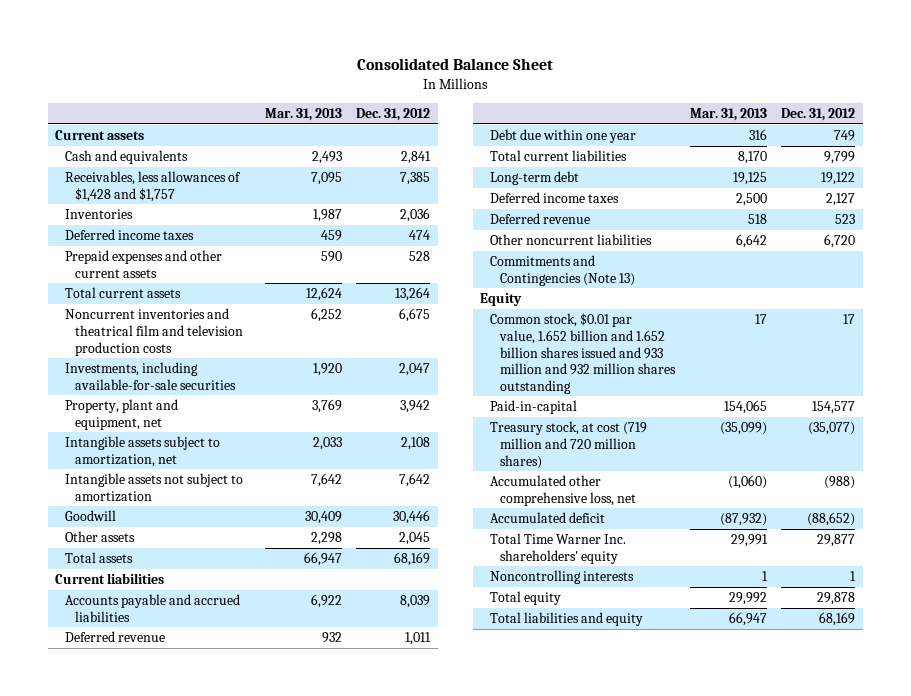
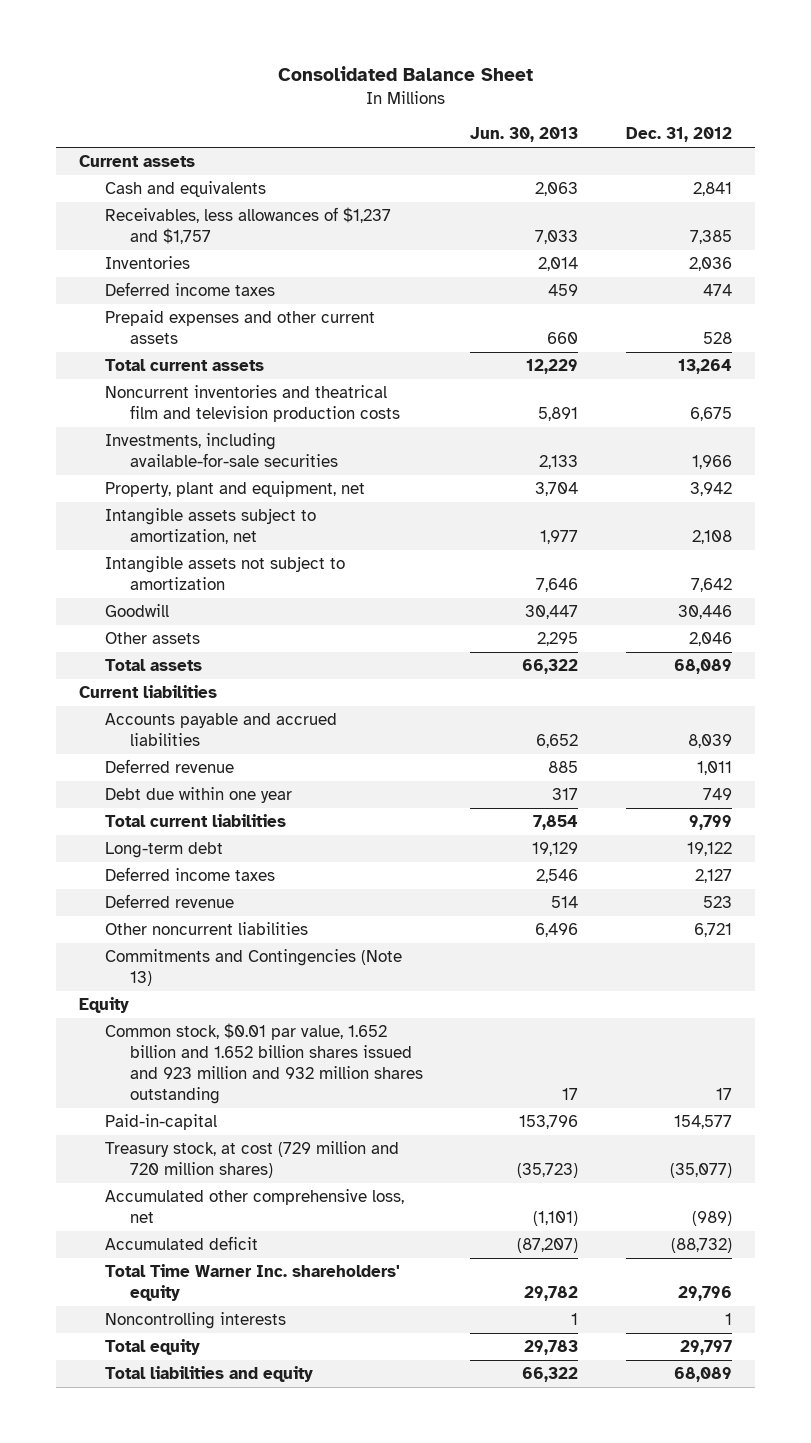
[264,108,342,122] Mar. 31, 2013 -> none
none -> [470,127,579,143] Jun. 30, 2013
[65,171,242,202] Receivables, less allowances of $1,428 and $1,757 -> [104,207,391,245] Receivables, less allowances of $1,237 and $1,757
[399,363,431,377] 2,047 -> [691,455,732,470] 1,966
[399,532,431,546] 2,045 -> [688,632,732,647] 2,046
[394,552,431,567] 68,169 -> [673,659,732,675] 68,089
[824,234,856,249] 6,720 -> [693,923,732,938] 6,721
[490,313,677,394] Common stock, $0.01 par value, 1.652 billion and 1.652 billion shares issued and 933 million and 932 million shares outstanding -> [104,1023,424,1105] Common stock, $0.01 par value, 1.652 billion and 1.652 billion shares issued and 923 million and 932 million shares outstanding
[490,421,648,469] Treasury stock, at cost (719 million and 720 million shares) -> [104,1141,399,1179] Treasury stock, at cost (729 million and 720 million shares)
[824,476,856,490] (988) -> [691,1211,732,1227] (989)
[807,512,856,527] (88,652) -> [670,1238,732,1254] (88,732)
[817,534,856,548] 29,877 -> [677,1286,732,1302] 29,796
[817,592,856,606] 29,878 -> [679,1340,732,1356] 29,797
[819,612,856,627] 68,169 -> [673,1367,732,1383] 68,089

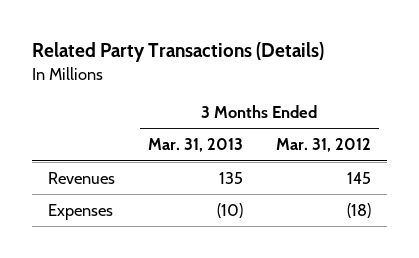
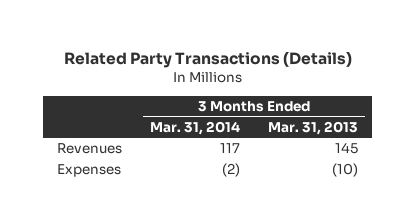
[275,138,371,153] Mar. 31, 2012 -> none
none -> [150,120,241,135] Mar. 31, 2014
[219,171,244,184] 135 -> [335,142,359,155] 145

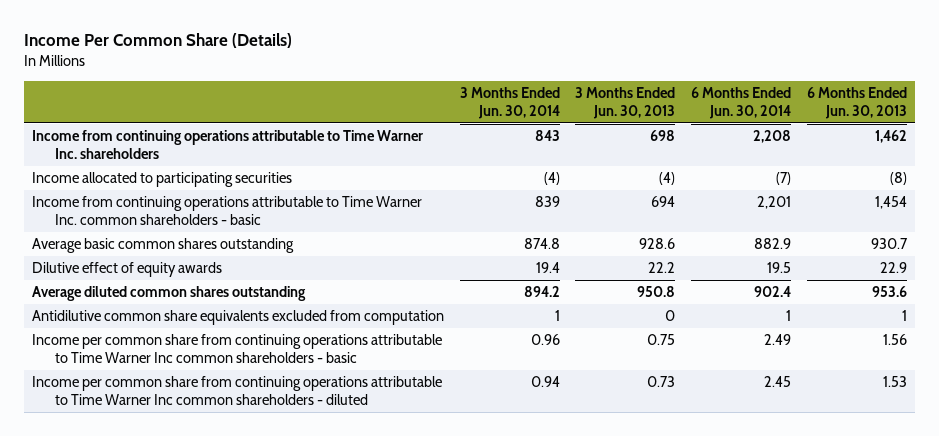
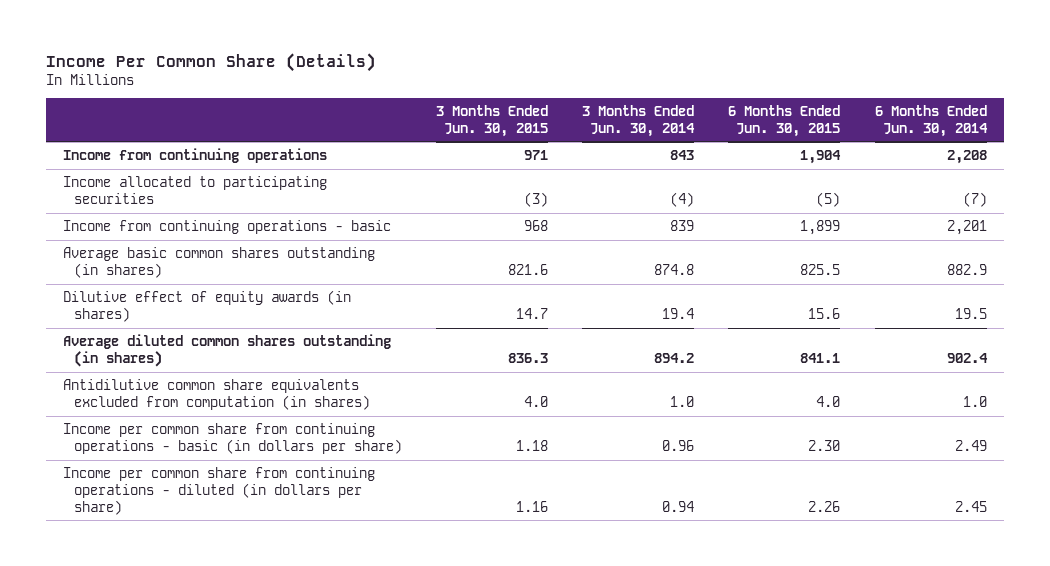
[575,87,676,119] 3 Months Ended Jun. 30, 2013 -> none
[807,87,908,119] 6 Months Ended Jun. 30, 2013 -> none
none -> [435,104,548,137] 3 Months Ended Jun. 30, 2015
none -> [728,104,841,137] 6 Months Ended Jun. 30, 2015
[31,130,423,159] Income from continuing operations attributable to Time Warner Inc. shareholders -> [63,148,328,164] Income from continuing operations
[31,196,422,225] Income from continuing operations attributable to Time Warner Inc. common shareholders - basic -> [63,220,392,235] Income from continuing operations - basic
[31,238,294,254] Average basic common shares outstanding -> [63,247,376,278] Average basic common shares outstanding (in shares)
[31,262,222,278] Dilutive effect of equity awards -> [63,290,352,322] Dilutive effect of equity awards (in shares)
[31,286,306,302] Average diluted common shares outstanding -> [63,334,392,367] Average diluted common shares outstanding (in shares)
[31,310,444,326] Antidilutive common share equivalents excluded from computation -> [63,379,370,410] Antidilutive common share equivalents excluded from computation (in shares)
[554,310,560,322] 1 -> [670,395,695,407] 1.0
[786,310,792,322] 1 -> [962,395,987,407] 1.0
[31,334,442,363] Income per common share from continuing operations attributable to Time Warner Inc common shareholders - basic -> [63,423,402,454] Income per common share from continuing operations - basic (in dollars per share)
[31,376,442,405] Income per common share from continuing operations attributable to Time Warner Inc common shareholders - diluted -> [63,467,376,515] Income per common share from continuing operations - diluted (in dollars per share)

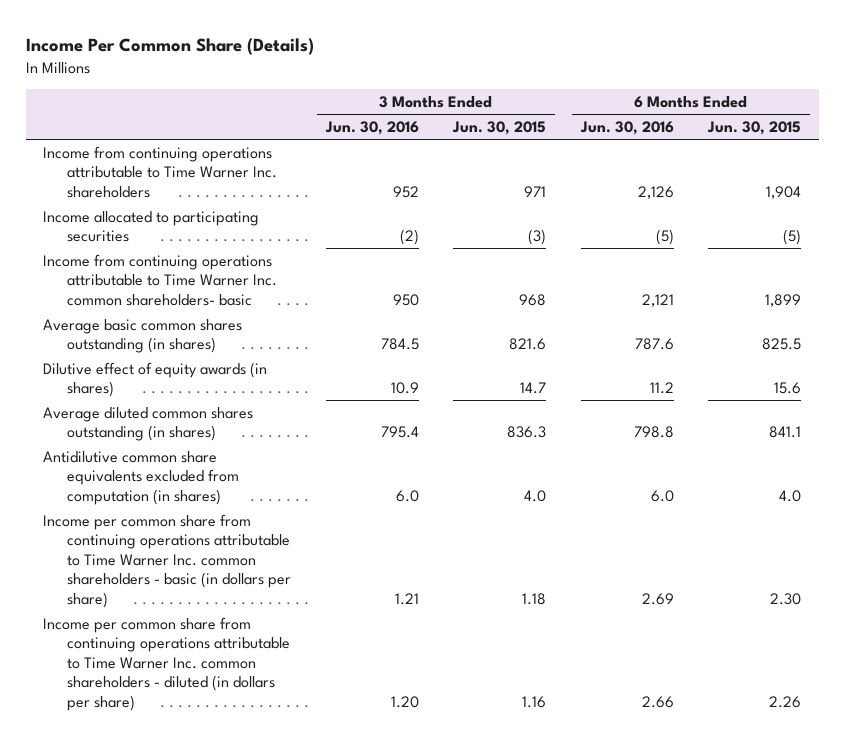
[582,104,696,137] 3 Months Ended Jun. 30, 2014 -> none
[874,104,988,137] 6 Months Ended Jun. 30, 2014 -> none
none -> [324,120,419,135] Jun. 30, 2016
none -> [579,120,674,135] Jun. 30, 2016
[63,148,328,164] Income from continuing operations -> [43,145,278,198] Income from continuing operations attributable to Time Warner Inc. shareholders
[63,220,392,235] Income from continuing operations - basic -> [43,253,278,306] Income from continuing operations attributable to Time Warner Inc. common shareholders- basic
[63,423,402,454] Income per common share from continuing operations - basic (in dollars per share) -> [43,513,292,608] Income per common share from continuing operations attributable to Time Warner Inc. common shareholders - basic (in dollars per share)
[63,467,376,515] Income per common share from continuing operations - diluted (in dollars per share) -> [43,616,291,711] Income per common share from continuing operations attributable to Time Warner Inc. common shareholders - diluted (in dollars per share)

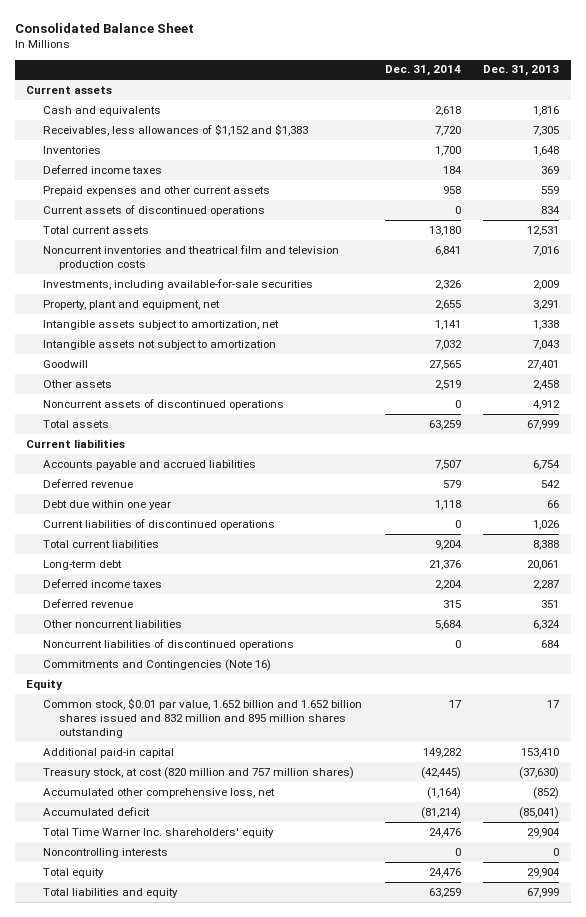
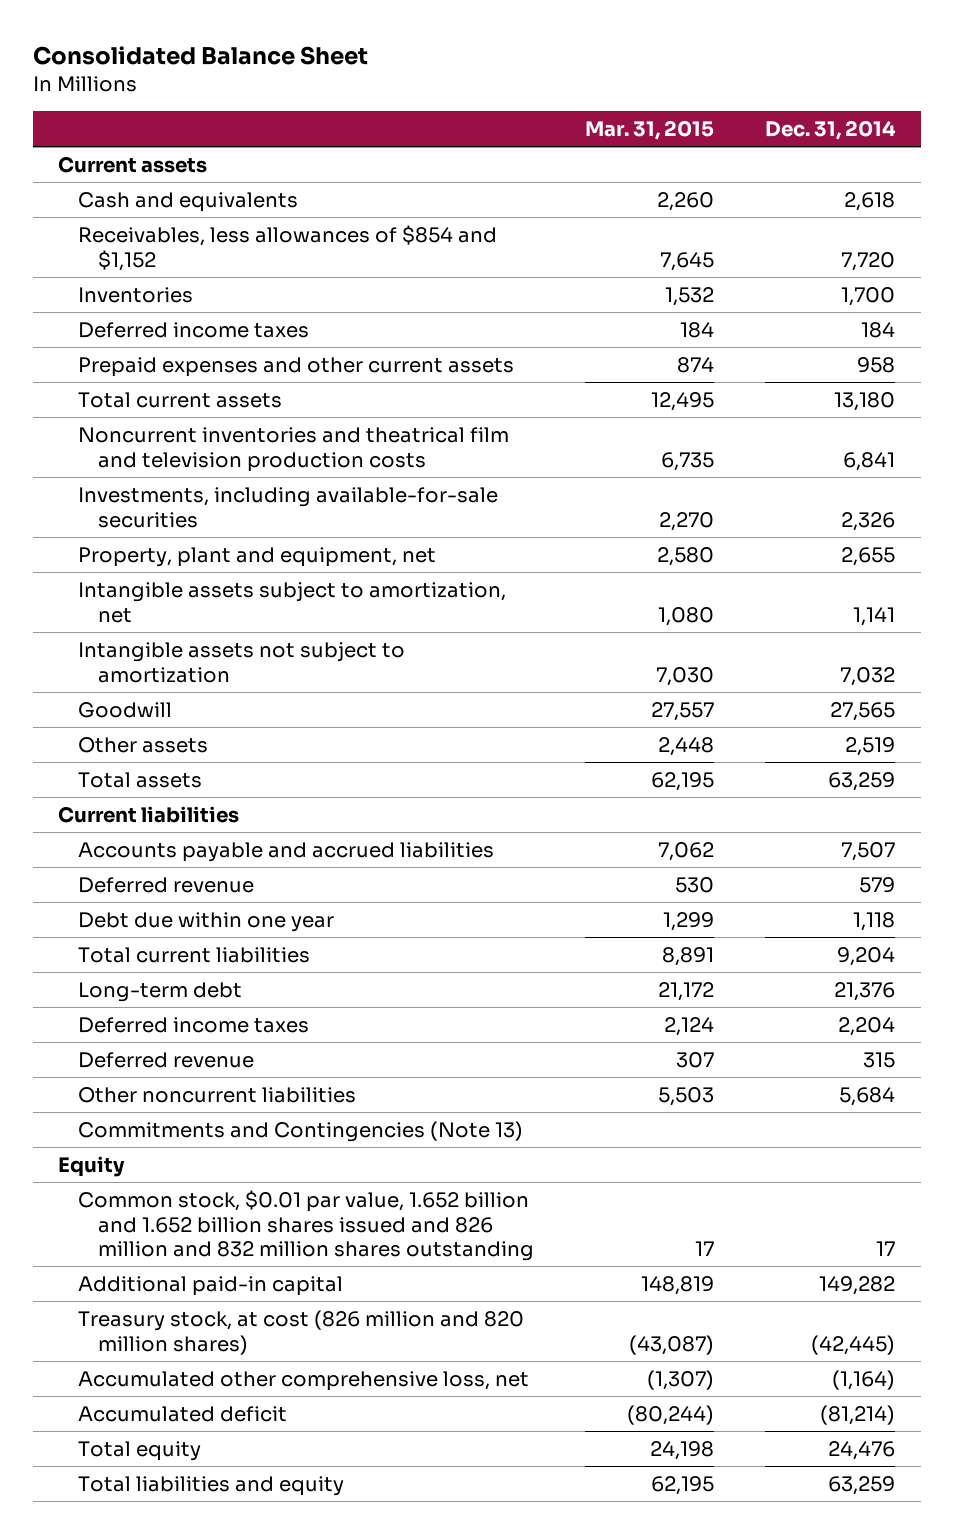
[483,65,560,77] Dec. 31, 2013 -> none
none -> [585,120,715,141] Mar. 31, 2015
[42,123,308,136] Receivables, less allowances of $1,152 and $1,383 -> [78,224,498,271] Receivables, less allowances of $854 and $1,152
[42,204,265,216] Current assets of discontinued operations -> none
[42,398,284,410] Noncurrent assets of discontinued operations -> none
[42,518,275,530] Current liabilities of discontinued operations -> none
[42,638,294,650] Noncurrent liabilities of discontinued operations -> none
[42,658,271,671] Commitments and Contingencies (Note 16) -> [78,1120,524,1142] Commitments and Contingencies (Note 13)
[42,697,362,739] Common stock, $0.01 par value, 1.652 billion and 1.652 billion shares issued and 832 million and 895 million shares outstanding -> [78,1189,535,1262] Common stock, $0.01 par value, 1.652 billion and 1.652 billion shares issued and 826 million and 832 million shares outstanding
[42,766,354,779] Treasury stock, at cost (820 million and 757 million shares) -> [78,1309,525,1355] Treasury stock, at cost (826 million and 820 million shares)
[42,827,274,838] Total Time Warner Inc. shareholders' equity -> none
[42,847,168,858] Noncontrolling interests -> none

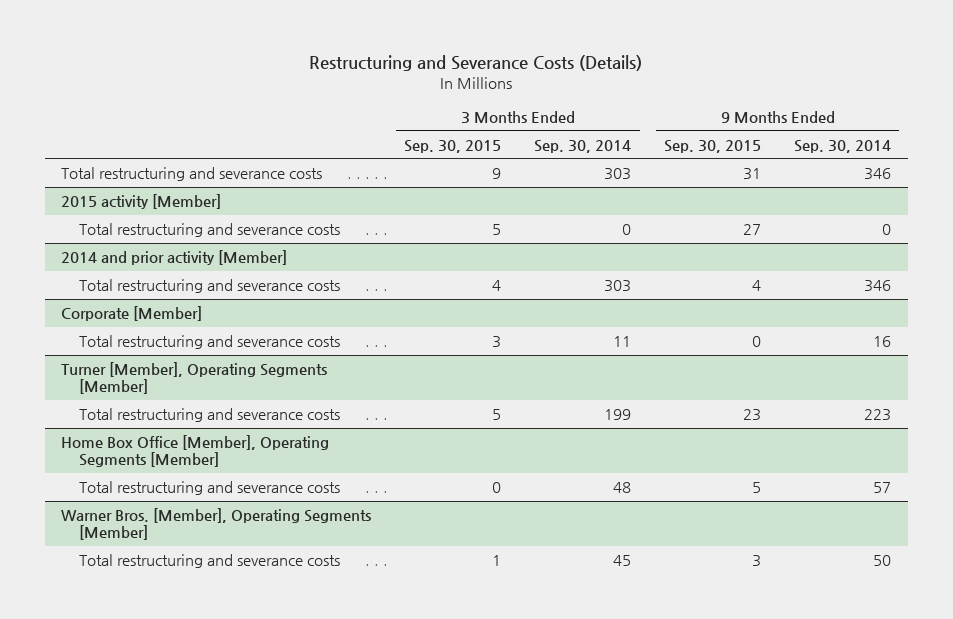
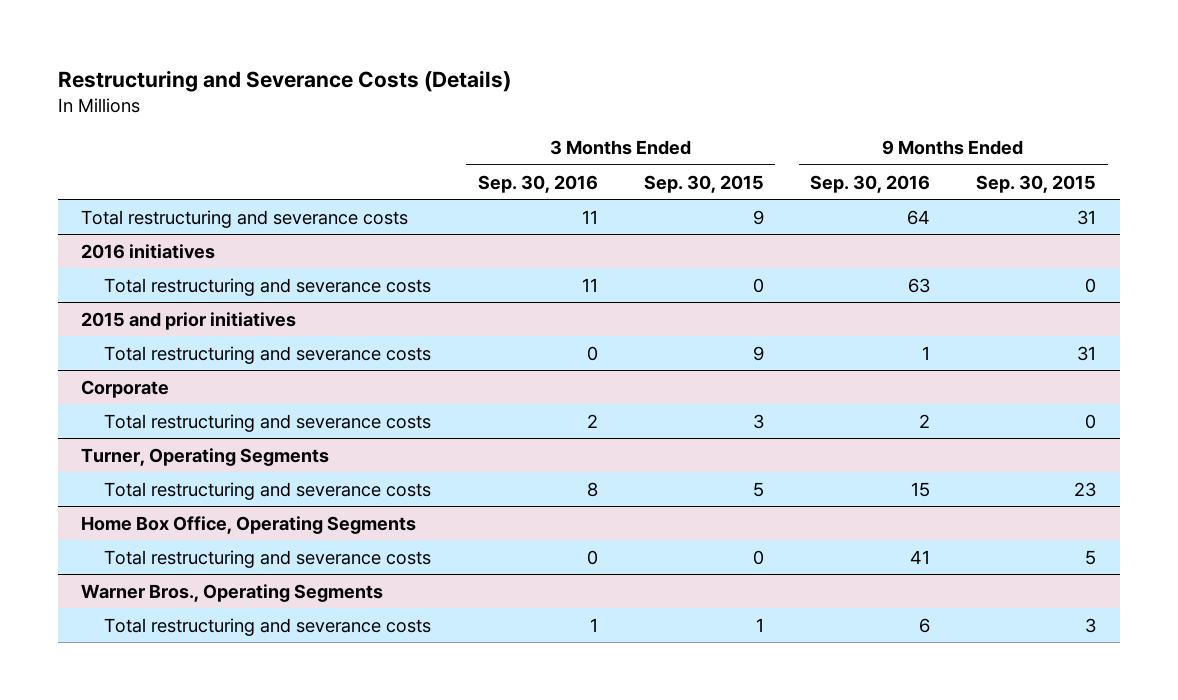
[534,139,632,153] Sep. 30, 2014 -> none
[794,139,892,153] Sep. 30, 2014 -> none
none -> [477,174,598,193] Sep. 30, 2016
none -> [810,174,931,193] Sep. 30, 2016
[61,193,222,209] 2015 activity [Member] -> [81,243,216,259] 2016 initiatives
[492,223,502,235] 5 -> [752,277,764,293] 0
[743,223,762,235] 27 -> [1085,277,1097,293] 0
[61,249,288,265] 2014 and prior activity [Member] -> [81,311,297,330] 2015 and prior initiatives
[492,279,502,291] 4 -> [752,345,764,361] 9
[752,279,762,291] 4 -> [1077,345,1097,361] 31
[61,305,203,321] Corporate [Member] -> [81,379,170,398] Corporate
[61,361,328,395] Turner [Member], Operating Segments [Member] -> [81,447,330,466] Turner, Operating Segments
[61,434,330,468] Home Box Office [Member], Operating Segments [Member] -> [81,515,417,534] Home Box Office, Operating Segments
[61,507,372,541] Warner Bros. [Member], Operating Segments [Member] -> [81,583,384,602] Warner Bros., Operating Segments

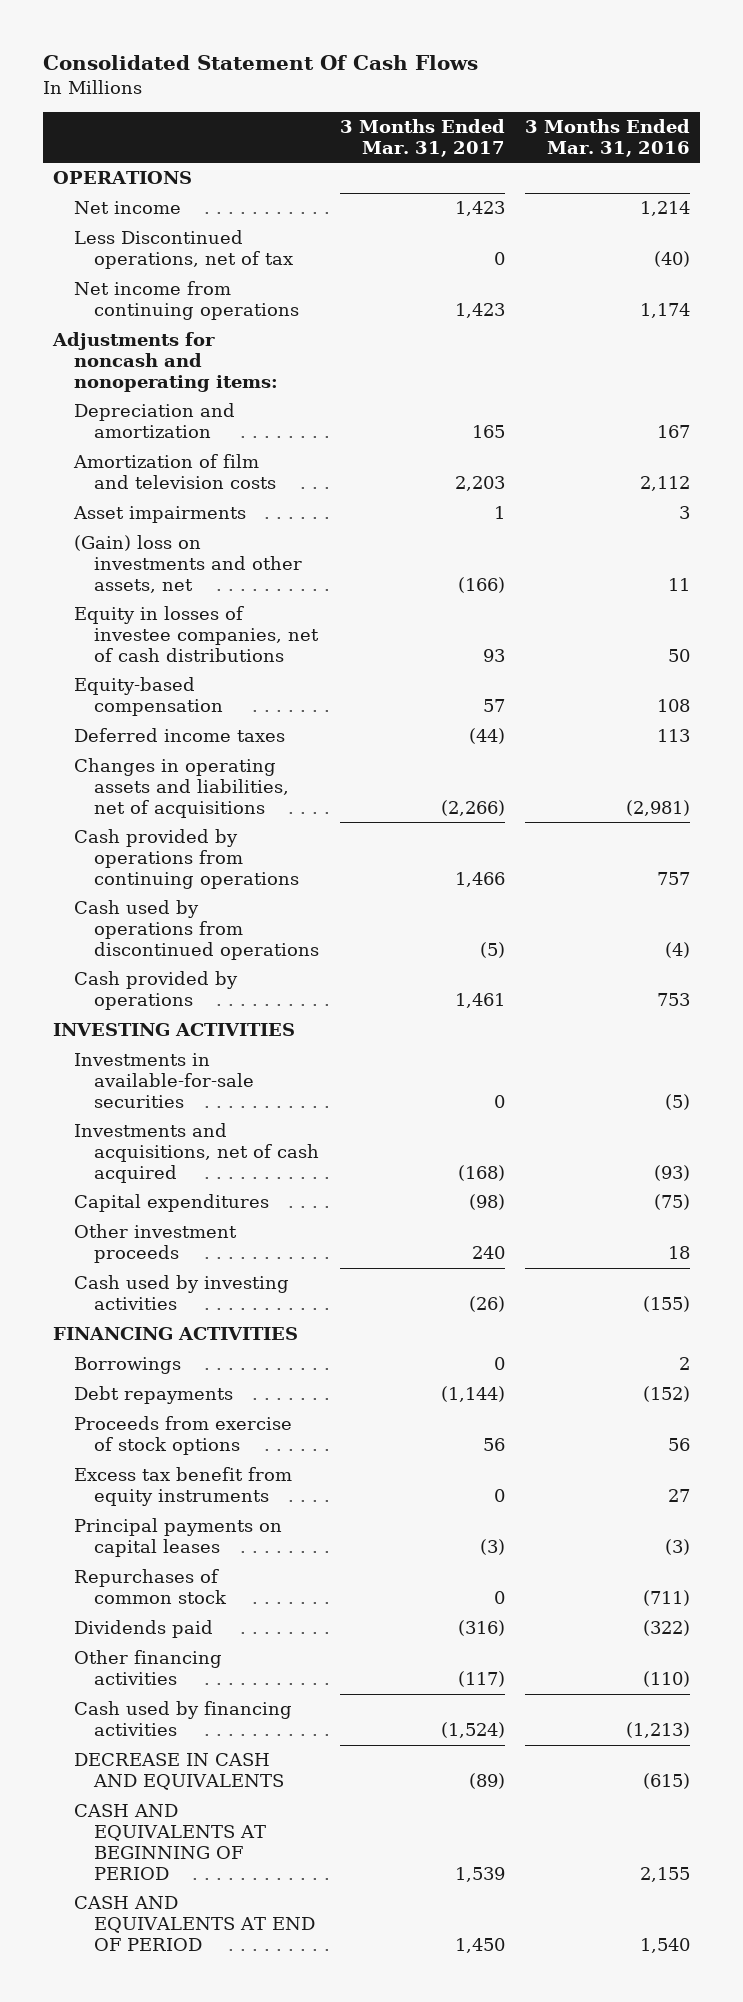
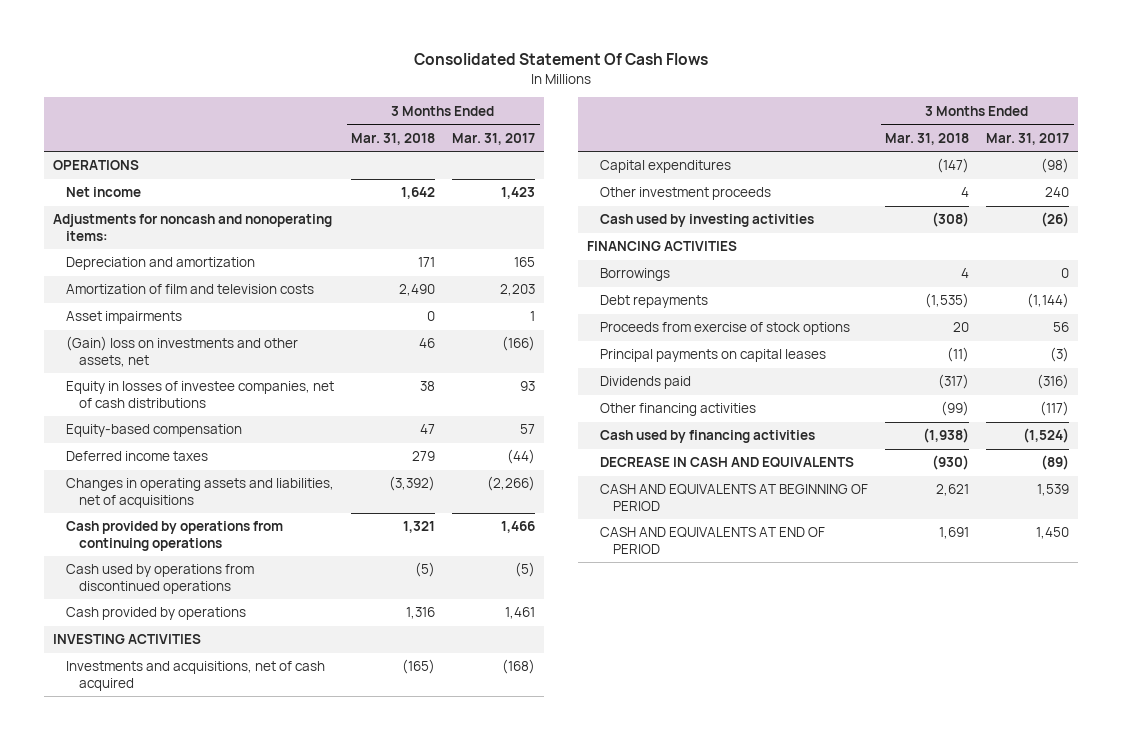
[524,118,690,157] 3 Months Ended Mar. 31, 2016 -> none
none -> [351,132,436,145] Mar. 31, 2018
[73,230,294,270] Less Discontinued operations, net of tax -> none
[73,281,300,321] Net income from continuing operations -> none
[73,1053,255,1109] Investments in available-for-sale securities -> none
[73,1467,292,1507] Excess tax benefit from equity instruments -> none
[73,1569,228,1605] Repurchases of common stock -> none

